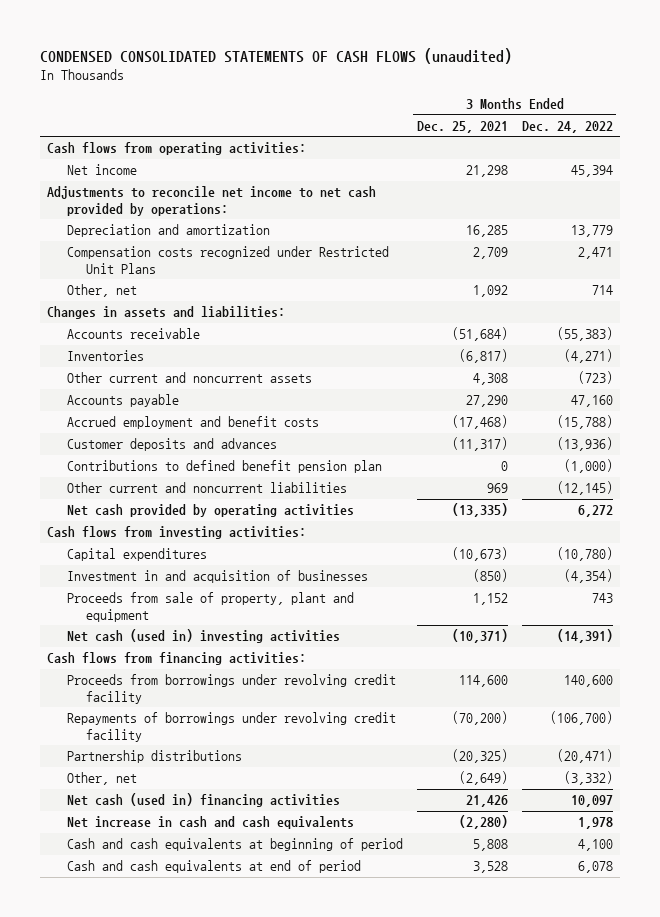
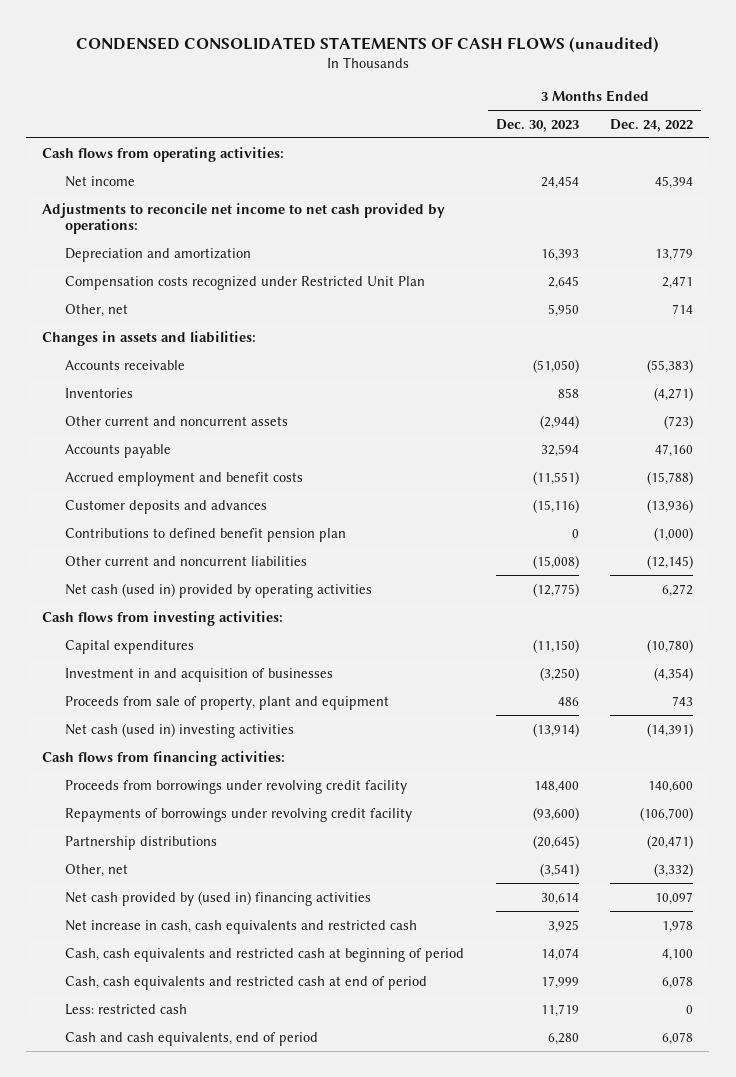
[416,120,508,133] Dec. 25, 2021 -> none
none -> [495,118,579,132] Dec. 30, 2023
[66,246,389,275] Compensation costs recognized under Restricted Unit Plans -> [65,275,426,290] Compensation costs recognized under Restricted Unit Plan
[66,504,354,518] Net cash provided by operating activities -> [65,582,373,598] Net cash (used in) provided by operating activities
[66,793,340,808] Net cash (used in) financing activities -> [65,890,372,906] Net cash provided by (used in) financing activities
[66,816,354,830] Net increase in cash and cash equivalents -> [65,919,418,934] Net increase in cash, cash equivalents and restricted cash
[66,838,403,852] Cash and cash equivalents at beginning of period -> [65,947,465,962] Cash, cash equivalents and restricted cash at beginning of period
[66,860,361,874] Cash and cash equivalents at end of period -> [65,975,428,990] Cash, cash equivalents and restricted cash at end of period
none -> [65,1003,188,1015] Less: restricted cash
none -> [65,1031,319,1046] Cash and cash equivalents, end of period

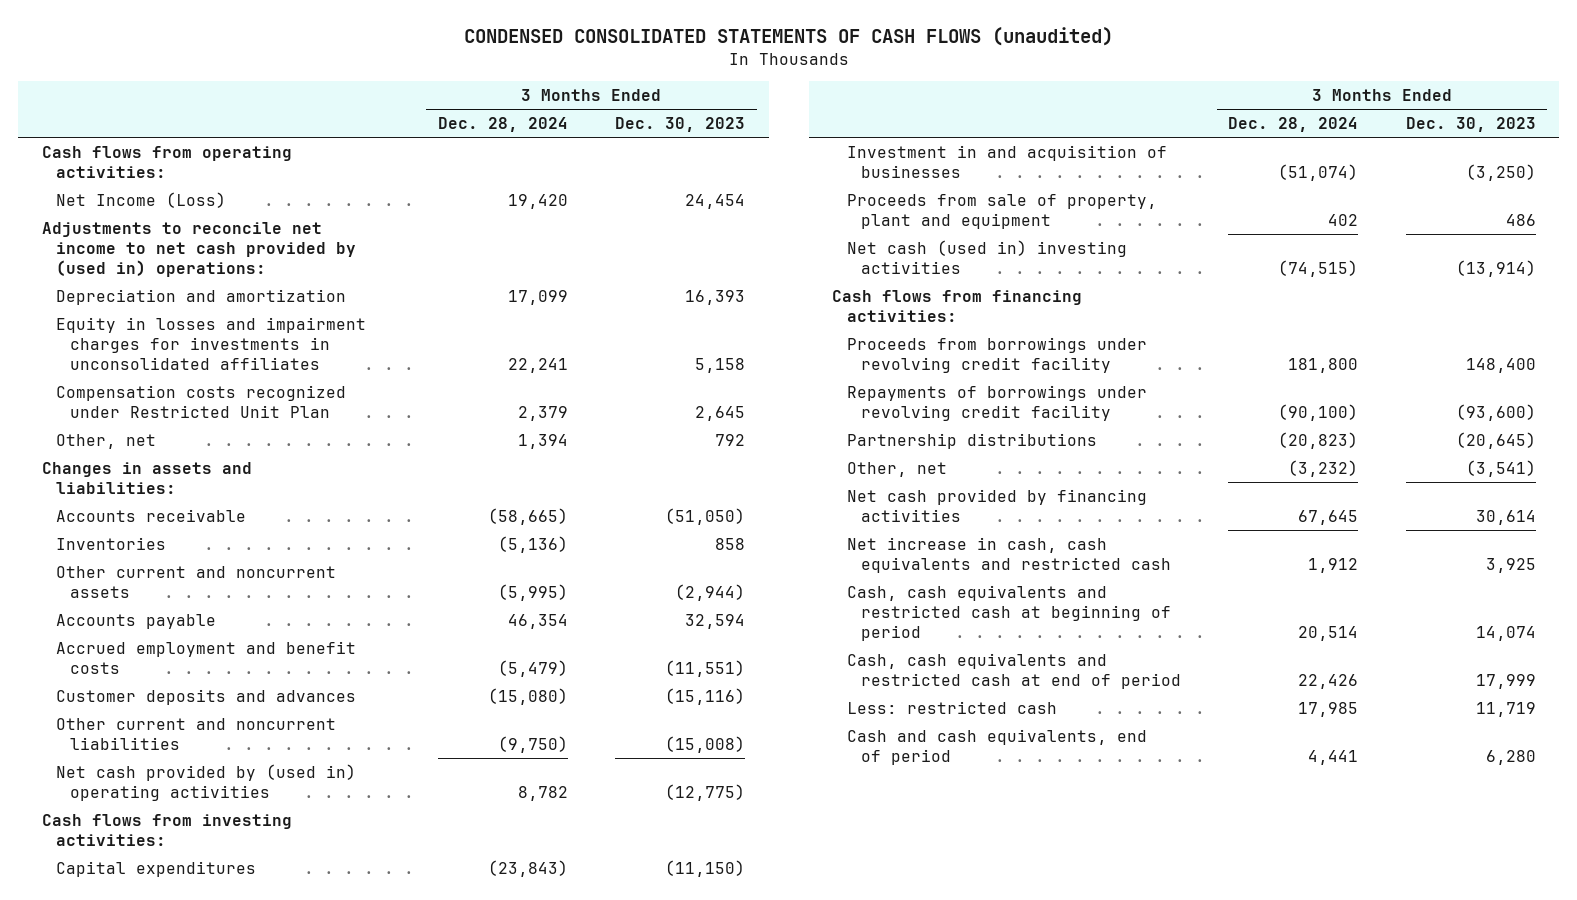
[610,118,694,132] Dec. 24, 2022 -> none
none -> [437,117,568,133] Dec. 28, 2024
[65,175,136,187] Net income -> [56,191,227,208] Net Income (Loss)
[42,202,446,235] Adjustments to reconcile net income to net cash provided by operations: -> [41,221,357,277] Adjustments to reconcile net income to net cash provided by (used in) operations:
none -> [56,316,367,370] Equity in losses and impairment charges for investments in unconsolidated affiliates
[547,303,579,317] 5,950 -> [714,433,745,446] 792
[65,527,347,542] Contributions to defined benefit pension plan -> none
[65,582,373,598] Net cash (used in) provided by operating activities -> [56,763,357,801] Net cash provided by (used in) operating activities
[65,890,372,906] Net cash provided by (used in) financing activities -> [846,488,1147,522] Net cash provided by financing activities

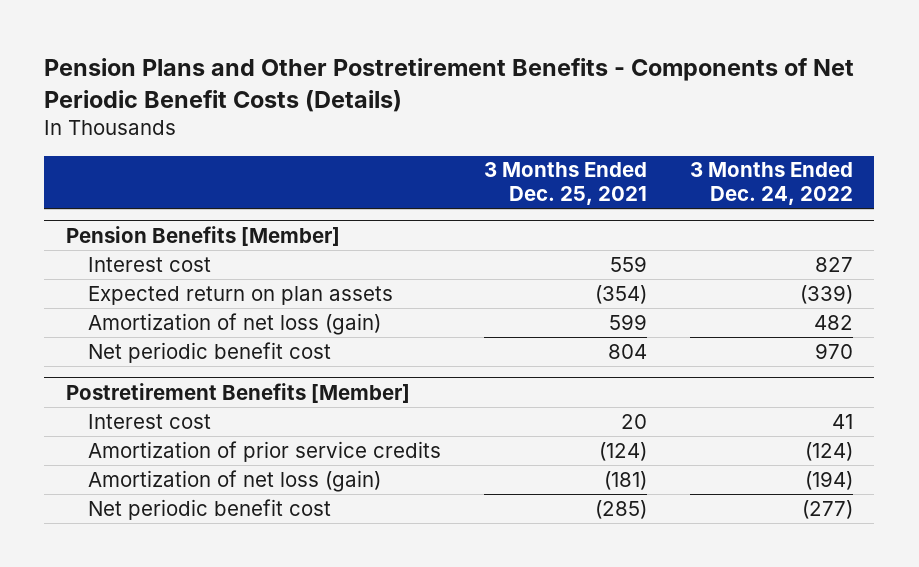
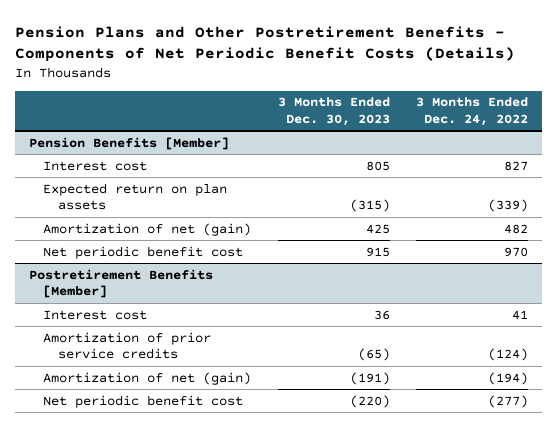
[484,162,648,206] 3 Months Ended Dec. 25, 2021 -> none
none -> [277,97,390,126] 3 Months Ended Dec. 30, 2023
[88,312,382,335] Amortization of net loss (gain) -> [43,222,252,236] Amortization of net (gain)
[88,469,382,492] Amortization of net loss (gain) -> [43,371,252,385] Amortization of net (gain)

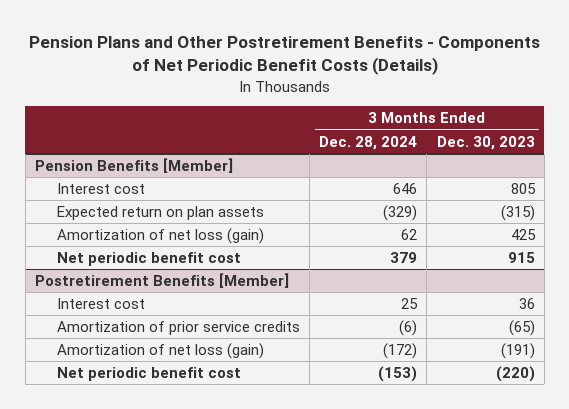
[416,97,529,126] 3 Months Ended Dec. 24, 2022 -> none
none -> [319,135,418,150] Dec. 28, 2024
[43,222,252,236] Amortization of net (gain) -> [57,228,265,245] Amortization of net loss (gain)
[43,371,252,385] Amortization of net (gain) -> [57,343,265,360] Amortization of net loss (gain)

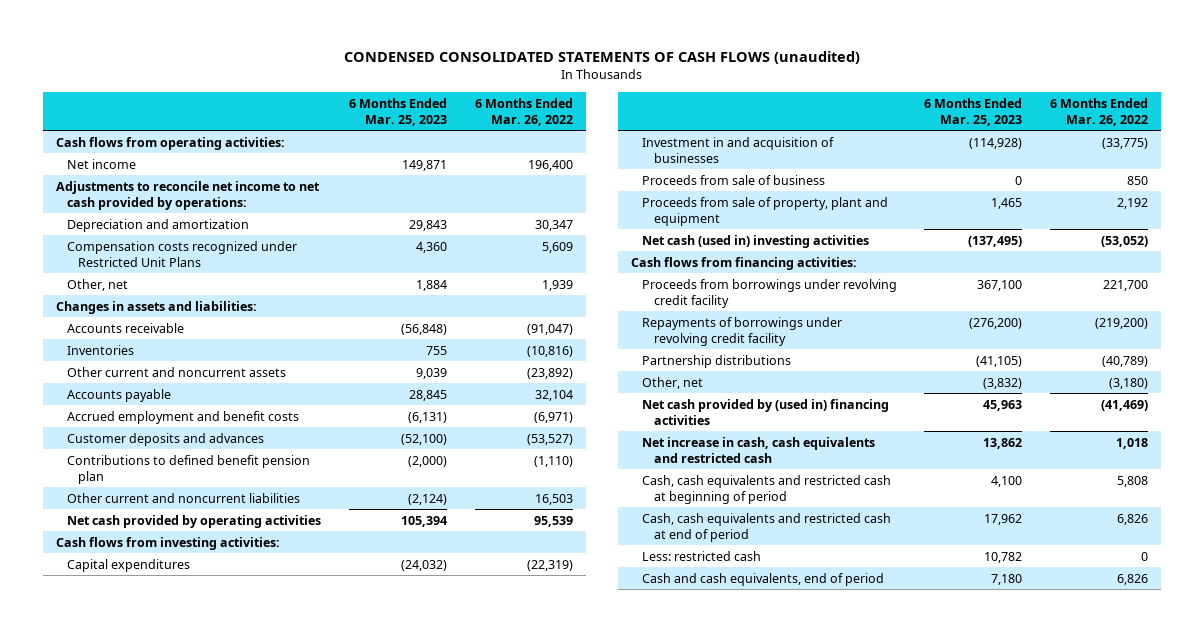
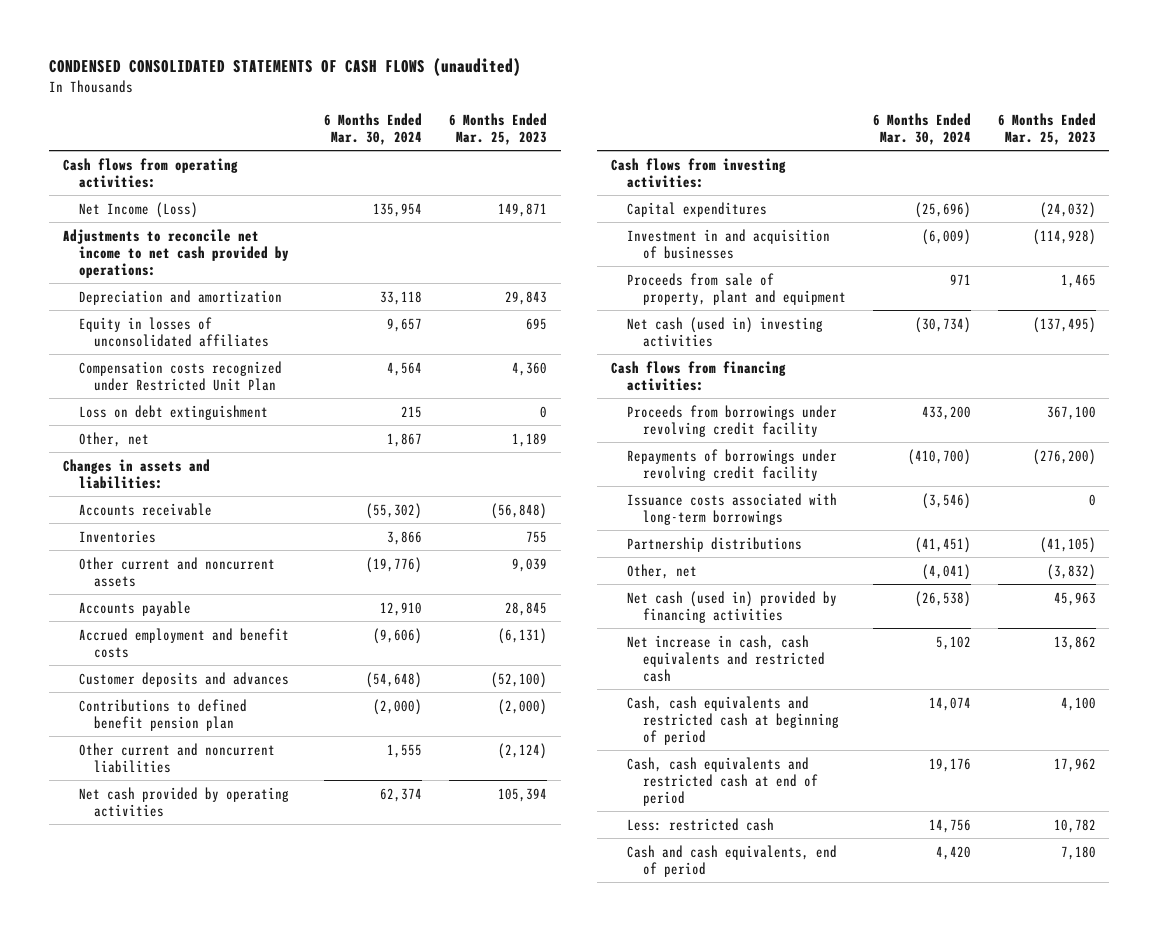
[474,97,573,127] 6 Months Ended Mar. 26, 2022 -> none
none -> [324,113,423,146] 6 Months Ended Mar. 30, 2024
[67,158,137,169] Net income -> [78,201,198,218] Net Income (Loss)
none -> [78,316,270,347] Equity in losses of unconsolidated affiliates
[67,240,298,267] Compensation costs recognized under Restricted Unit Plans -> [78,360,282,391] Compensation costs recognized under Restricted Unit Plan
none -> [78,404,268,420] Loss on debt extinguishment
[416,279,448,291] 1,884 -> [512,432,548,447] 1,189
[642,174,826,185] Proceeds from sale of business -> none
none -> [626,492,837,525] Issuance costs associated with long-term borrowings
[642,398,890,425] Net cash provided by (used in) financing activities -> [626,590,837,623] Net cash (used in) provided by financing activities

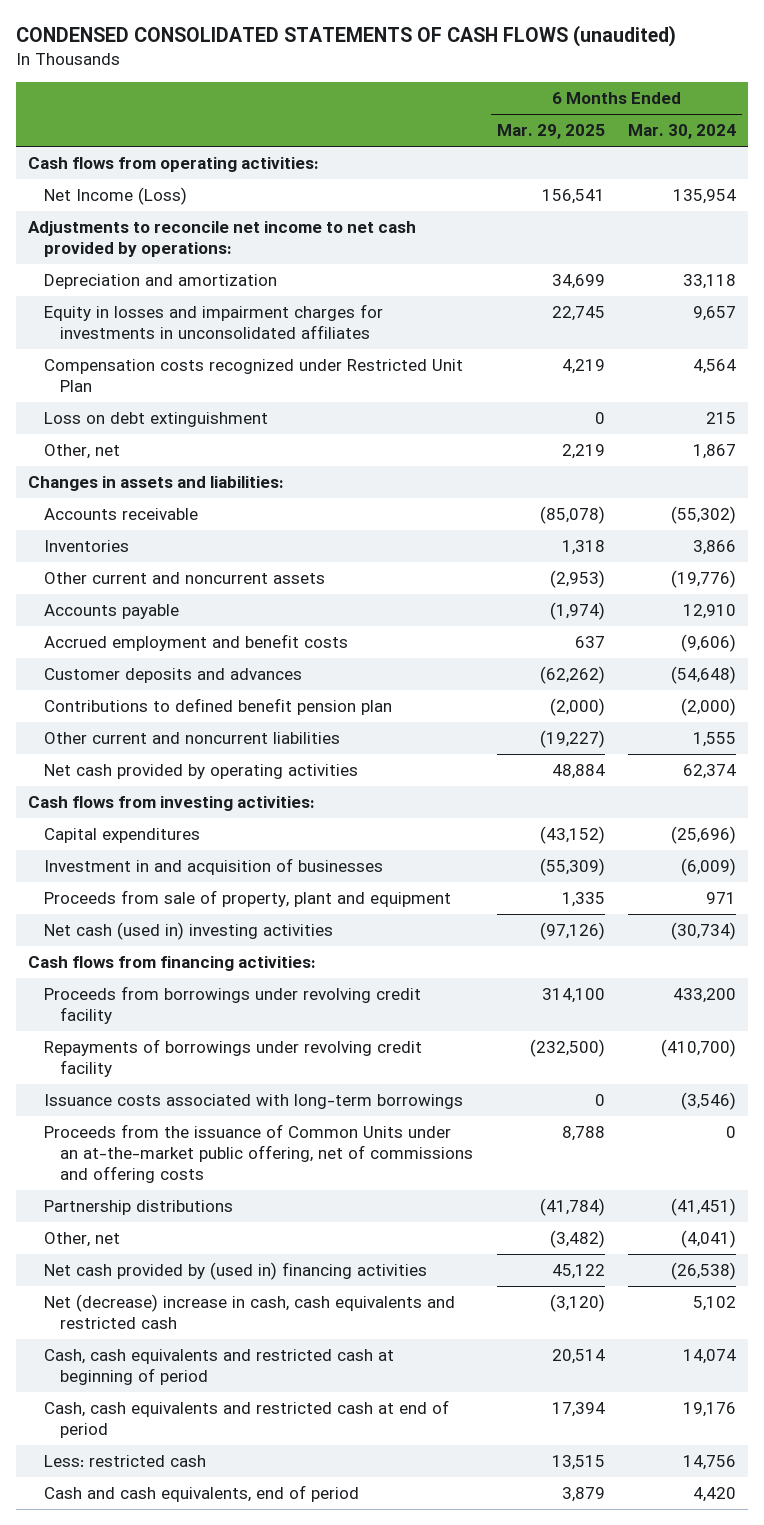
[449,113,548,146] 6 Months Ended Mar. 25, 2023 -> none
none -> [496,124,605,140] Mar. 29, 2025
[78,316,270,347] Equity in losses of unconsolidated affiliates -> [44,304,384,340] Equity in losses and impairment charges for investments in unconsolidated affiliates
none -> [44,1124,474,1184] Proceeds from the issuance of Common Units under an at-the-market public offering, net of commissions and offering costs
[626,590,837,623] Net cash (used in) provided by financing activities -> [44,1262,428,1281] Net cash provided by (used in) financing activities
[626,634,825,682] Net increase in cash, cash equivalents and restricted cash -> [44,1294,456,1330] Net (decrease) increase in cash, cash equivalents and restricted cash

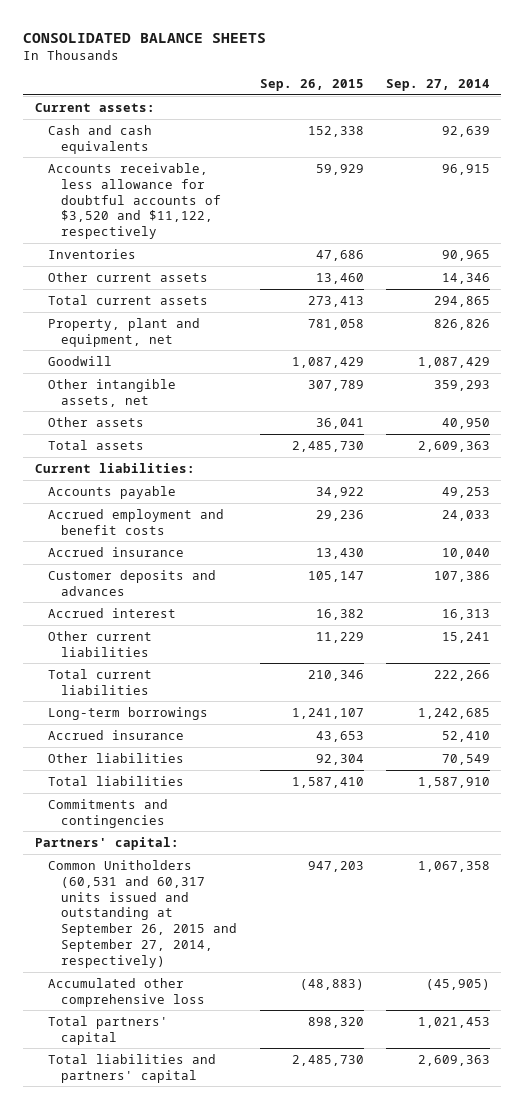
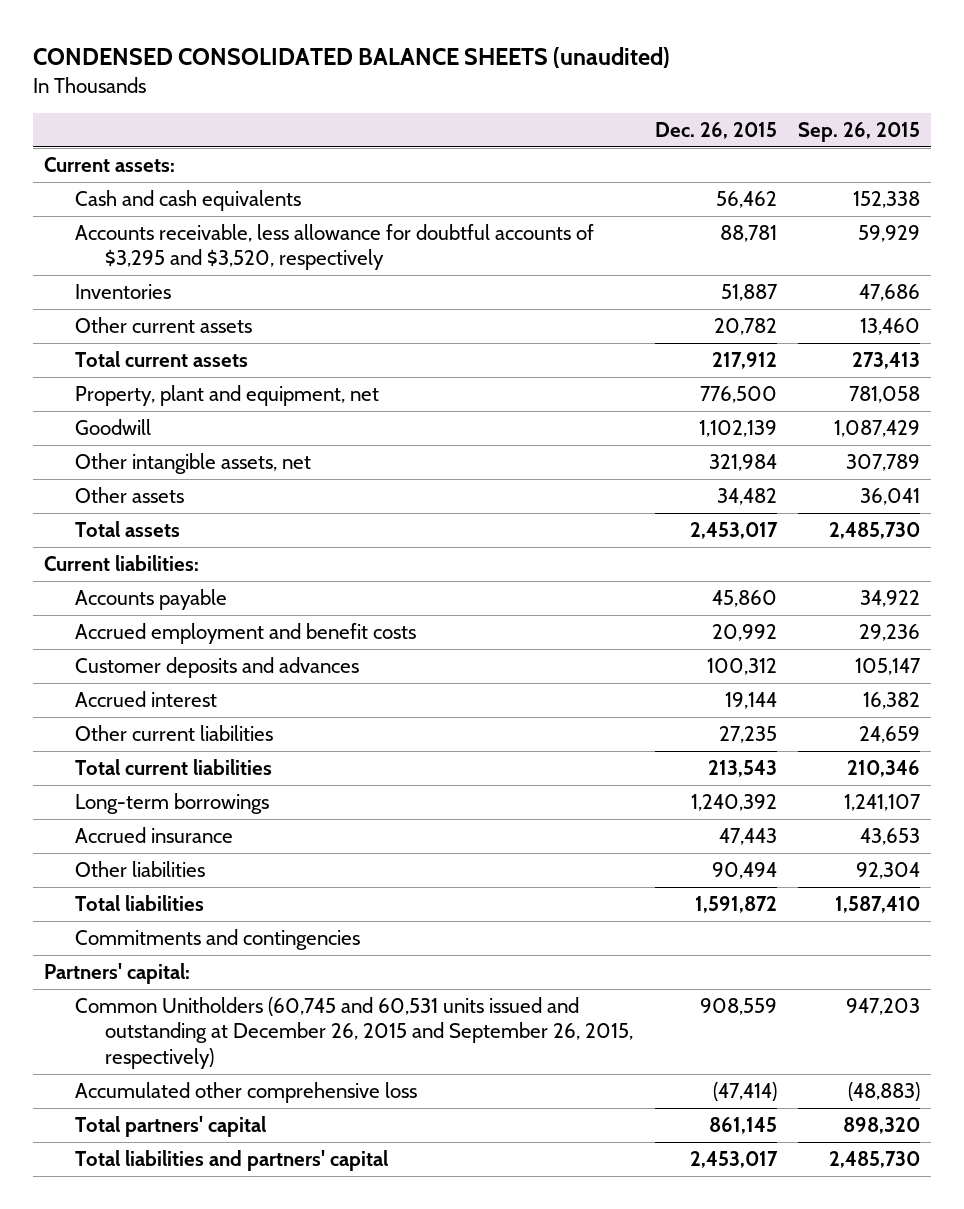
[23,32,267,43] CONSOLIDATED BALANCE SHEETS -> [33,46,671,68] CONDENSED CONSOLIDATED BALANCE SHEETS (unaudited)
[386,79,491,92] Sep. 27, 2014 -> none
none -> [654,122,777,140] Dec. 26, 2015
[47,162,222,240] Accounts receivable, less allowance for doubtful accounts of $3,520 and $11,122, respectively -> [74,223,594,271] Accounts receivable, less allowance for doubtful accounts of $3,295 and $3,520, respectively
[47,546,184,557] Accrued insurance -> none
[315,631,364,643] 11,229 -> [859,725,921,743] 24,659
[47,859,238,968] Common Unitholders (60,531 and 60,317 units issued and outstanding at September 26, 2015 and September 27, 2014, respectively) -> [74,996,634,1070] Common Unitholders (60,745 and 60,531 units issued and outstanding at December 26, 2015 and September 26, 2015, respectively)

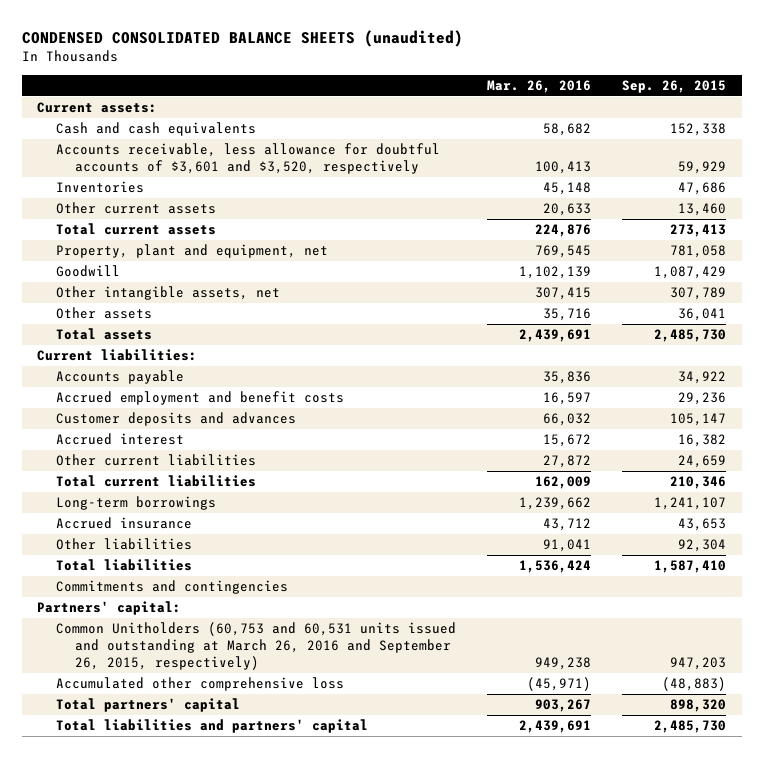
[654,122,777,140] Dec. 26, 2015 -> none
none -> [487,80,592,94] Mar. 26, 2016
[74,223,594,271] Accounts receivable, less allowance for doubtful accounts of $3,295 and $3,520, respectively -> [56,143,441,175] Accounts receivable, less allowance for doubtful accounts of $3,601 and $3,520, respectively
[74,996,634,1070] Common Unitholders (60,745 and 60,531 units issued and outstanding at December 26, 2015 and September 26, 2015, respectively) -> [56,622,457,670] Common Unitholders (60,753 and 60,531 units issued and outstanding at March 26, 2016 and September 26, 2015, respectively)

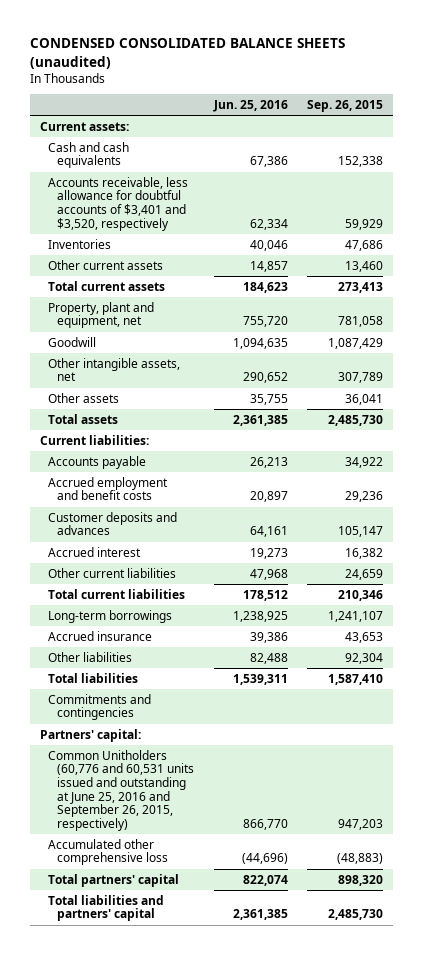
[487,80,592,94] Mar. 26, 2016 -> none
none -> [212,100,288,113] Jun. 25, 2016
[56,143,441,175] Accounts receivable, less allowance for doubtful accounts of $3,601 and $3,520, respectively -> [48,176,189,231] Accounts receivable, less allowance for doubtful accounts of $3,401 and $3,520, respectively
[56,622,457,670] Common Unitholders (60,753 and 60,531 units issued and outstanding at March 26, 2016 and September 26, 2015, respectively) -> [48,749,194,831] Common Unitholders (60,776 and 60,531 units issued and outstanding at June 25, 2016 and September 26, 2015, respectively)

